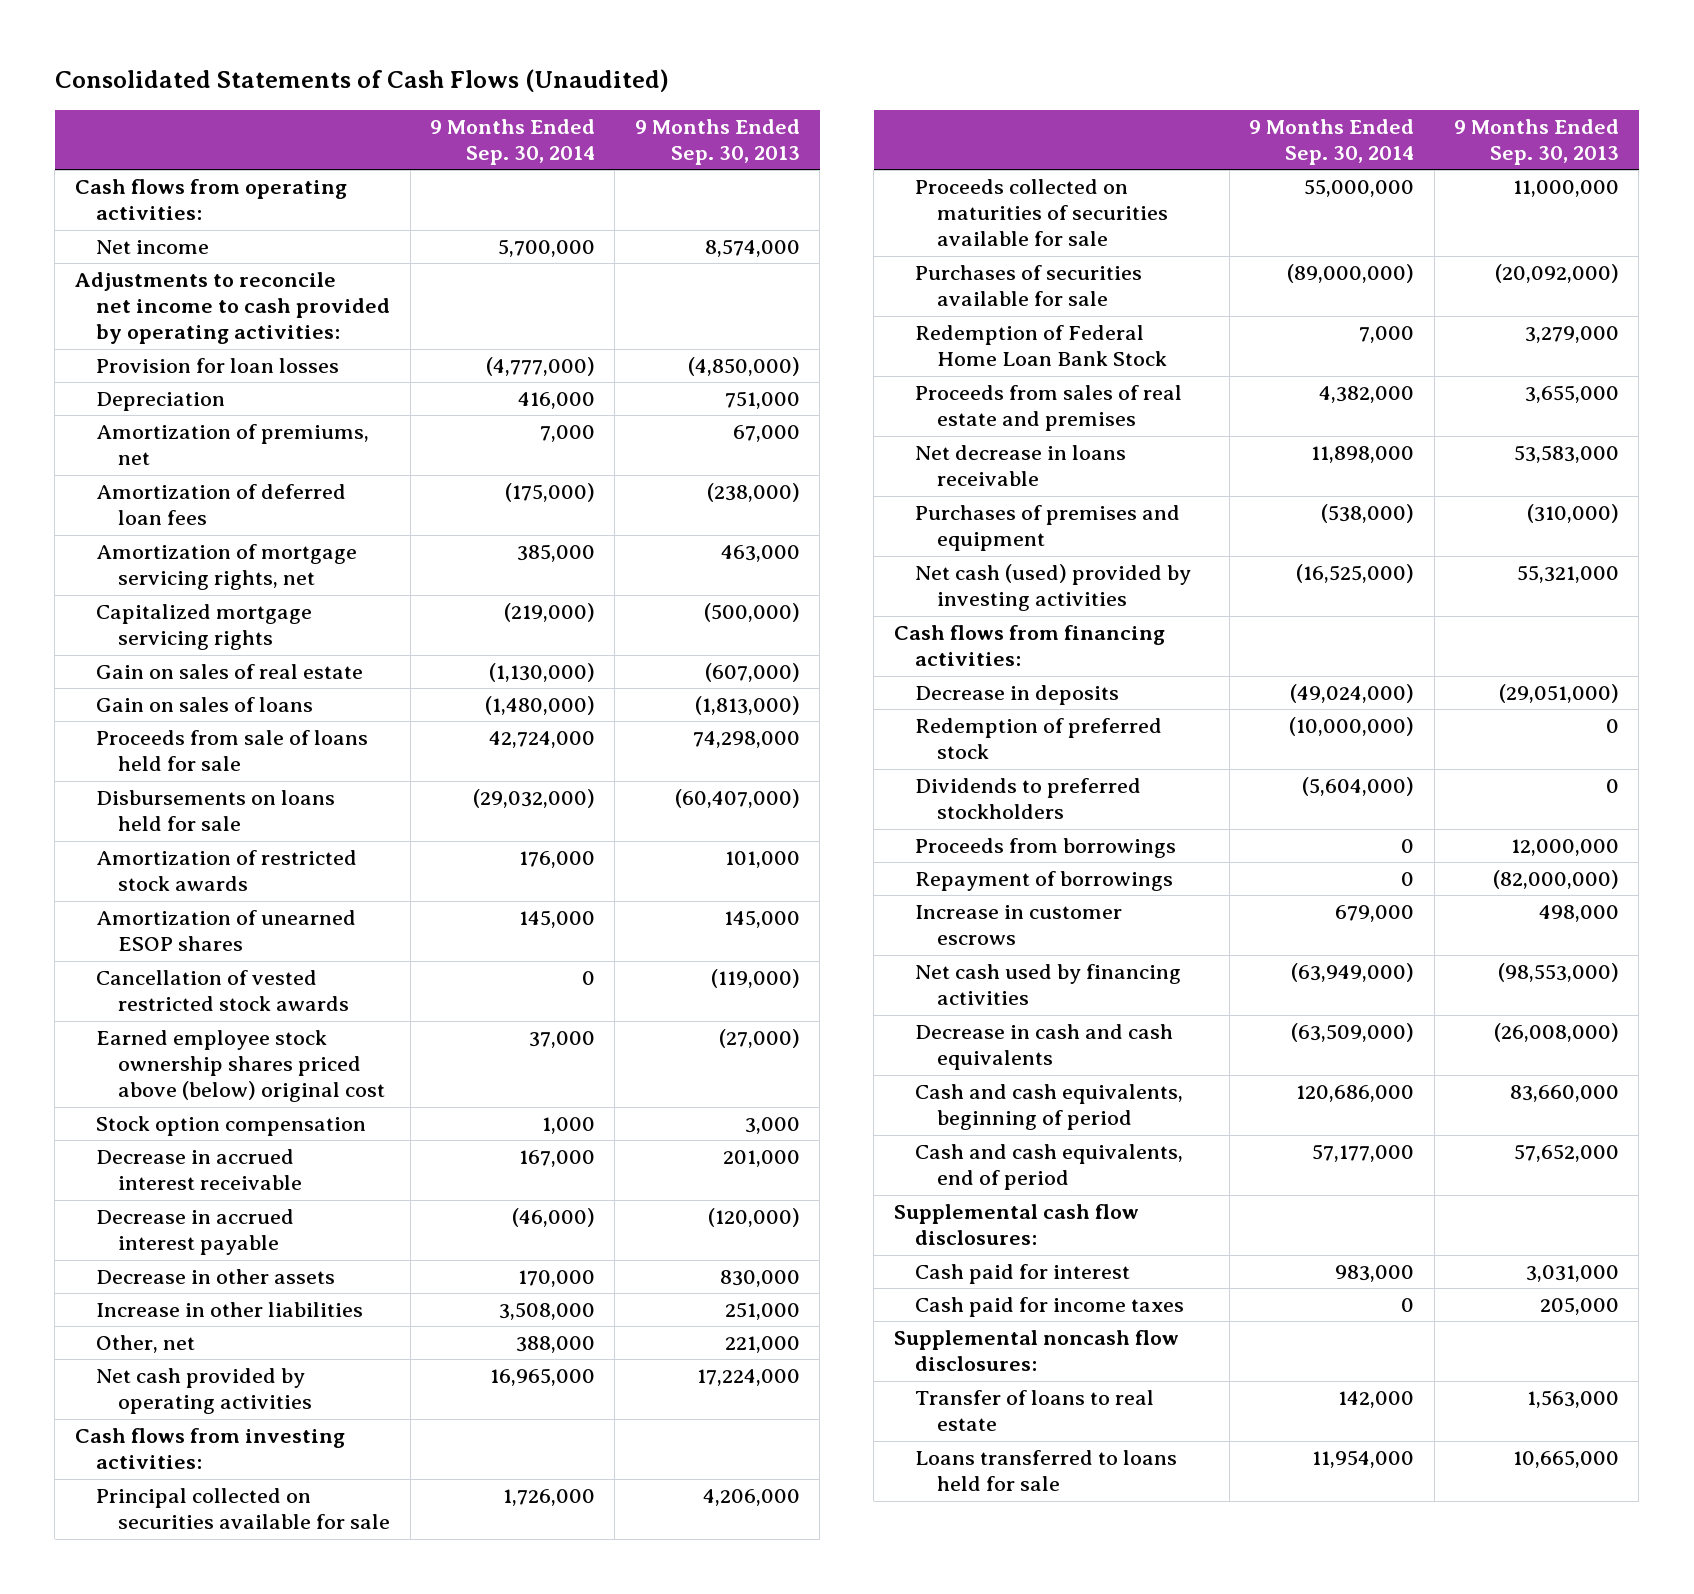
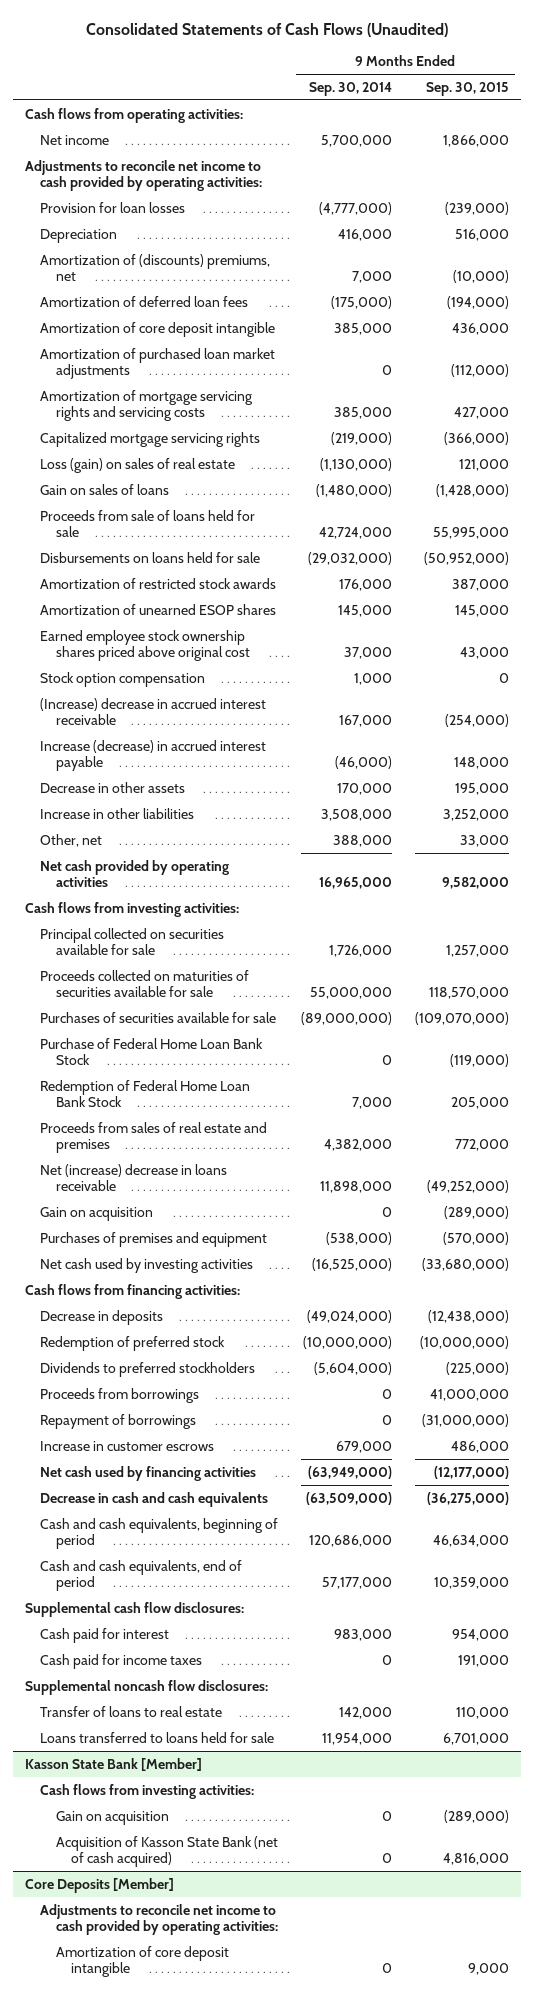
[634,118,800,165] 9 Months Ended Sep. 30, 2013 -> none
none -> [426,81,510,96] Sep. 30, 2015
[96,424,370,466] Amortization of premiums, net -> [40,253,271,282] Amortization of (discounts) premiums, net
none -> [40,321,276,337] Amortization of core deposit intangible
none -> [40,347,276,380] Amortization of purchased loan market adjustments
[96,544,358,591] Amortization of mortgage servicing rights, net -> [40,389,254,422] Amortization of mortgage servicing rights and servicing costs
[96,664,364,680] Gain on sales of real estate -> [40,457,236,473] Loss (gain) on sales of real estate
[96,970,349,1012] Cancellation of vested restricted stock awards -> none
[96,1030,385,1103] Earned employee stock ownership shares priced above (below) original cost -> [40,629,250,662] Earned employee stock ownership shares priced above original cost
[96,1149,302,1191] Decrease in accrued interest receivable -> [40,697,267,726] (Increase) decrease in accrued interest receivable
[96,1209,295,1256] Decrease in accrued interest payable -> [40,739,267,772] Increase (decrease) in accrued interest payable
none -> [40,1037,264,1066] Purchase of Federal Home Loan Bank Stock
[915,445,1127,487] Net decrease in loans receivable -> [40,1163,228,1192] Net (increase) decrease in loans receivable
none -> [40,1206,154,1221] Gain on acquisition
[915,564,1192,612] Net cash (used) provided by investing activities -> [40,1257,254,1273] Net cash used by investing activities
none -> [24,1757,202,1771] Kasson State Bank [Member]
none -> [40,1783,255,1799] Cash flows from investing activities:
none -> [55,1810,169,1825] Gain on acquisition
none -> [55,1835,278,1868] Acquisition of Kasson State Bank (net of cash acquired)
none -> [24,1877,174,1893] Core Deposits [Member]
none -> [40,1903,278,1936] Adjustments to reconcile net income to cash provided by operating activities:
none -> [55,1945,229,1978] Amortization of core deposit intangible

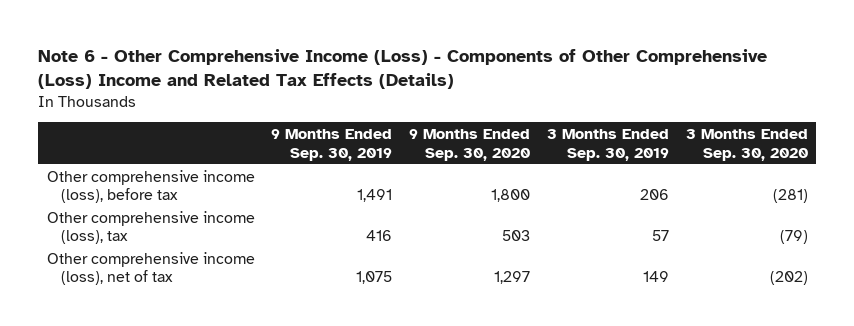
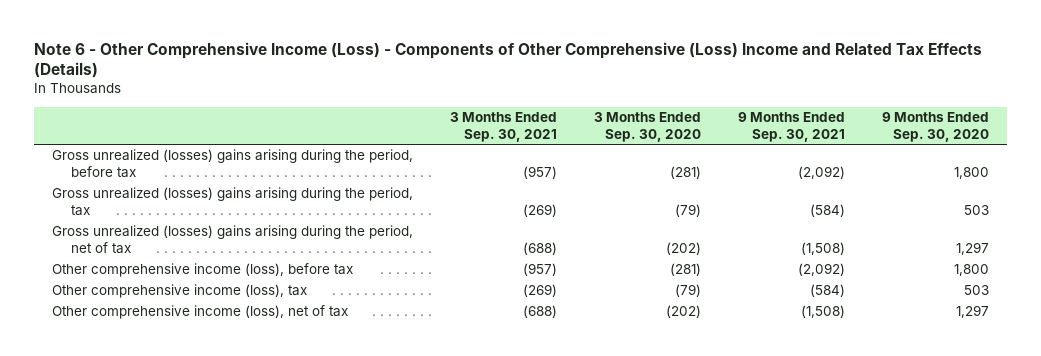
[271,128,393,161] 9 Months Ended Sep. 30, 2019 -> none
[546,128,669,161] 3 Months Ended Sep. 30, 2019 -> none
none -> [450,112,558,142] 3 Months Ended Sep. 30, 2021
none -> [738,112,846,142] 9 Months Ended Sep. 30, 2021
none -> [52,149,414,179] Gross unrealized (losses) gains arising during the period, before tax
none -> [52,187,414,217] Gross unrealized (losses) gains arising during the period, tax
none -> [52,225,414,255] Gross unrealized (losses) gains arising during the period, net of tax

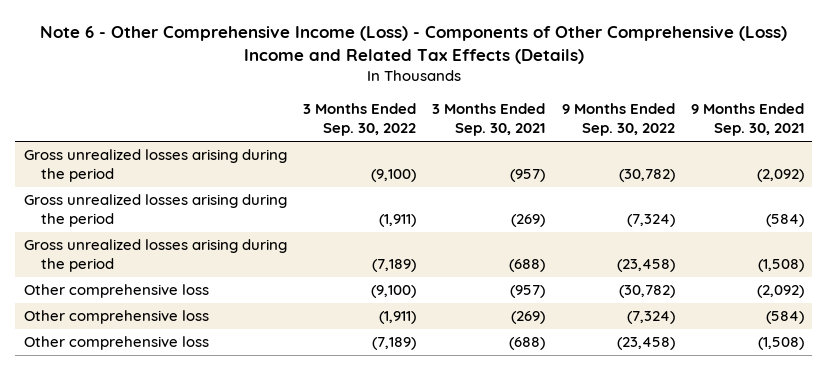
[594,112,702,142] 3 Months Ended Sep. 30, 2020 -> none
[882,112,990,142] 9 Months Ended Sep. 30, 2020 -> none
none -> [302,103,416,137] 3 Months Ended Sep. 30, 2022
none -> [561,103,675,137] 9 Months Ended Sep. 30, 2022
[52,149,414,179] Gross unrealized (losses) gains arising during the period, before tax -> [23,149,287,183] Gross unrealized losses arising during the period
[52,187,414,217] Gross unrealized (losses) gains arising during the period, tax -> [23,194,287,228] Gross unrealized losses arising during the period
[52,225,414,255] Gross unrealized (losses) gains arising during the period, net of tax -> [23,239,287,273] Gross unrealized losses arising during the period
[52,263,354,278] Other comprehensive income (loss), before tax -> [23,284,209,299] Other comprehensive loss
[52,284,308,299] Other comprehensive income (loss), tax -> [23,310,209,325] Other comprehensive loss
[52,305,349,320] Other comprehensive income (loss), net of tax -> [23,336,209,351] Other comprehensive loss

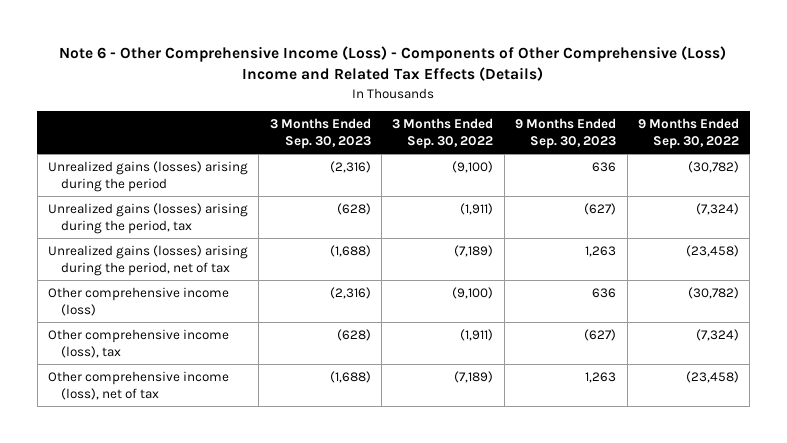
[432,103,546,137] 3 Months Ended Sep. 30, 2021 -> none
[691,103,805,137] 9 Months Ended Sep. 30, 2021 -> none
none -> [269,118,371,149] 3 Months Ended Sep. 30, 2023
none -> [515,118,617,149] 9 Months Ended Sep. 30, 2023
[23,149,287,183] Gross unrealized losses arising during the period -> [47,161,248,192] Unrealized gains (losses) arising during the period
[23,194,287,228] Gross unrealized losses arising during the period -> [47,203,248,234] Unrealized gains (losses) arising during the period, tax
[23,239,287,273] Gross unrealized losses arising during the period -> [47,245,248,276] Unrealized gains (losses) arising during the period, net of tax
[23,284,209,299] Other comprehensive loss -> [47,287,229,316] Other comprehensive income (loss)
[23,310,209,325] Other comprehensive loss -> [47,329,229,358] Other comprehensive income (loss), tax
[23,336,209,351] Other comprehensive loss -> [47,371,229,400] Other comprehensive income (loss), net of tax

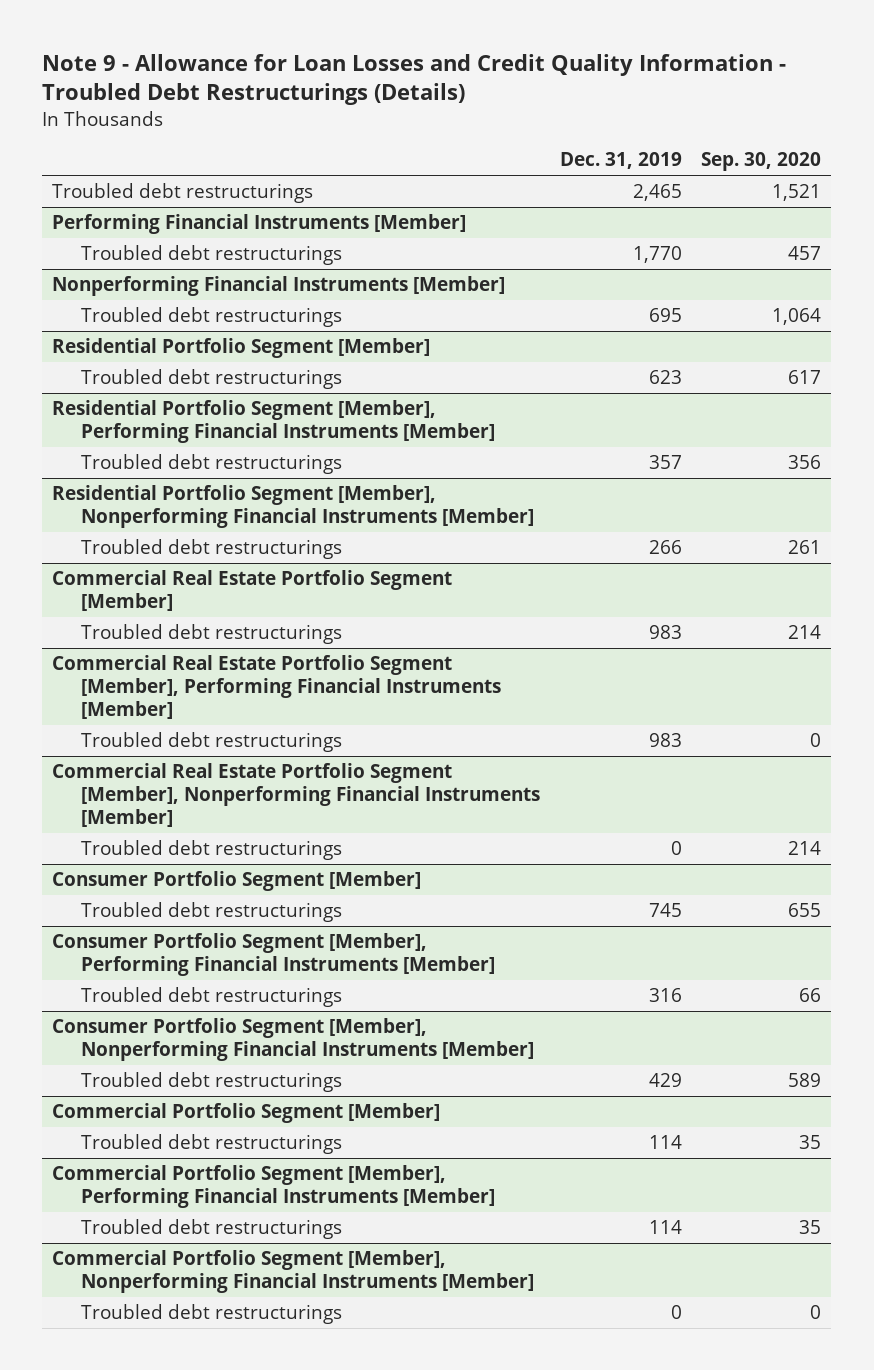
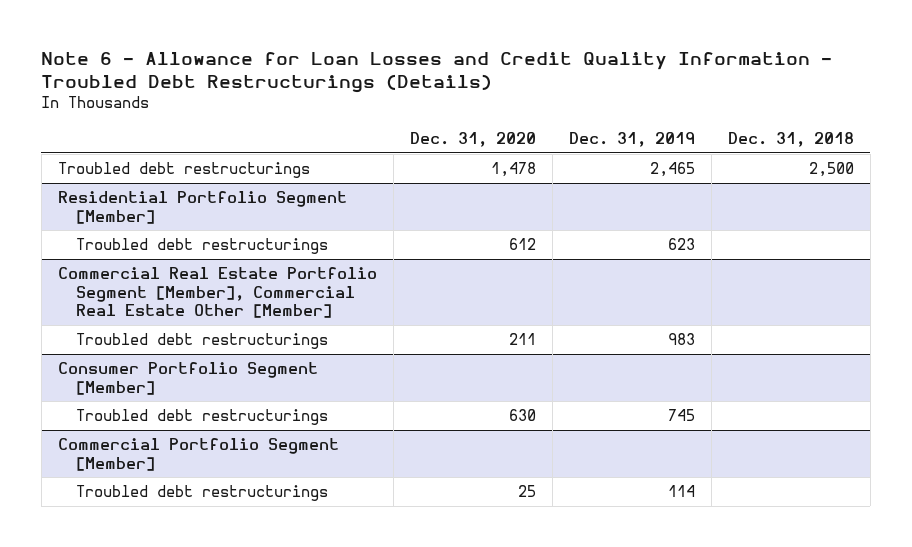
[42,54,787,106] Note 9 - Allowance for Loan Losses and Credit Quality Information - Troubled Debt Restructurings (Details) -> [41,51,833,94] Note 6 - Allowance for Loan Losses and Credit Quality Information - Troubled Debt Restructurings (Details)
[701,152,822,172] Sep. 30, 2020 -> none
none -> [409,131,536,147] Dec. 31, 2020
none -> [727,131,854,147] Dec. 31, 2018
[52,214,467,235] Performing Financial Instruments [Member] -> none
[81,245,343,266] Troubled debt restructurings -> none
[52,276,506,297] Nonperforming Financial Instruments [Member] -> none
[81,307,343,328] Troubled debt restructurings -> none
[52,400,496,443] Residential Portfolio Segment [Member], Performing Financial Instruments [Member] -> none
[81,454,343,475] Troubled debt restructurings -> none
[52,485,535,528] Residential Portfolio Segment [Member], Nonperforming Financial Instruments [Member] -> none
[81,539,343,560] Troubled debt restructurings -> none
[81,624,343,645] Troubled debt restructurings -> none
[52,655,502,719] Commercial Real Estate Portfolio Segment [Member], Performing Financial Instruments [Member] -> none
[52,570,453,611] Commercial Real Estate Portfolio Segment [Member] -> [57,267,377,318] Commercial Real Estate Portfolio Segment [Member], Commercial Real Estate Other [Member]
[52,763,541,827] Commercial Real Estate Portfolio Segment [Member], Nonperforming Financial Instruments [Member] -> none
[81,840,343,861] Troubled debt restructurings -> none
[52,933,496,976] Consumer Portfolio Segment [Member], Performing Financial Instruments [Member] -> none
[81,987,343,1008] Troubled debt restructurings -> none
[52,1018,535,1061] Consumer Portfolio Segment [Member], Nonperforming Financial Instruments [Member] -> none
[81,1072,343,1093] Troubled debt restructurings -> none
[52,1165,496,1208] Commercial Portfolio Segment [Member], Performing Financial Instruments [Member] -> none
[81,1219,343,1240] Troubled debt restructurings -> none
[52,1250,535,1293] Commercial Portfolio Segment [Member], Nonperforming Financial Instruments [Member] -> none
[81,1304,343,1325] Troubled debt restructurings -> none

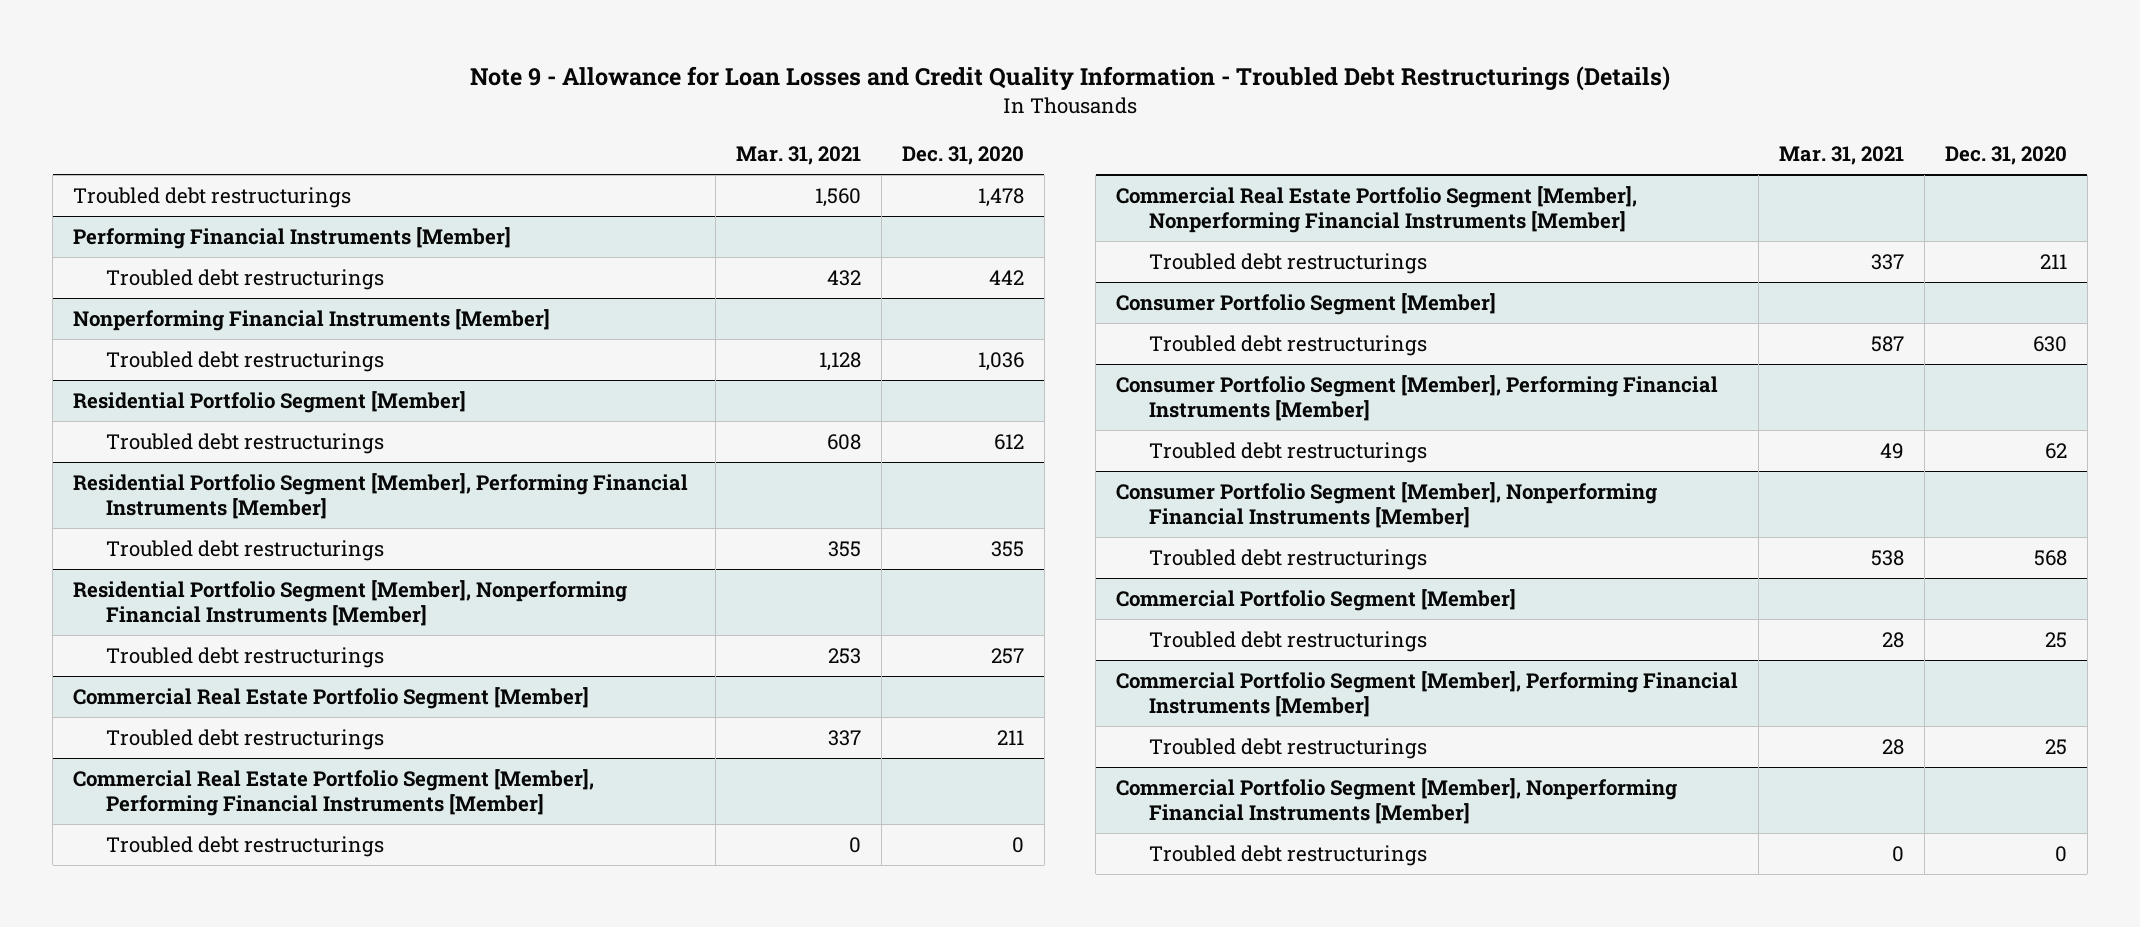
[41,51,833,94] Note 6 - Allowance for Loan Losses and Credit Quality Information - Troubled Debt Restructurings (Details) -> [470,65,1671,91] Note 9 - Allowance for Loan Losses and Credit Quality Information - Troubled Debt Restructurings (Details)
[568,131,695,147] Dec. 31, 2019 -> none
[727,131,854,147] Dec. 31, 2018 -> none
none -> [736,146,862,166] Mar. 31, 2021
none -> [73,226,512,249] Performing Financial Instruments [Member]
none -> [106,268,385,290] Troubled debt restructurings
none -> [73,308,551,331] Nonperforming Financial Instruments [Member]
none -> [106,350,385,372] Troubled debt restructurings
none -> [73,472,689,520] Residential Portfolio Segment [Member], Performing Financial Instruments [Member]
none -> [106,539,385,561] Troubled debt restructurings
none -> [73,579,628,627] Residential Portfolio Segment [Member], Nonperforming Financial Instruments [Member]
none -> [106,646,385,668] Troubled debt restructurings
[57,267,377,318] Commercial Real Estate Portfolio Segment [Member], Commercial Real Estate Other [Member] -> [73,686,590,709] Commercial Real Estate Portfolio Segment [Member]
none -> [73,768,595,817] Commercial Real Estate Portfolio Segment [Member], Performing Financial Instruments [Member]
none -> [106,835,385,857] Troubled debt restructurings
none -> [1116,185,1638,234] Commercial Real Estate Portfolio Segment [Member], Nonperforming Financial Instruments [Member]
none -> [1149,252,1428,274] Troubled debt restructurings
none -> [1116,374,1719,422] Consumer Portfolio Segment [Member], Performing Financial Instruments [Member]
none -> [1149,441,1428,463] Troubled debt restructurings
none -> [1116,481,1658,529] Consumer Portfolio Segment [Member], Nonperforming Financial Instruments [Member]
none -> [1149,548,1428,570] Troubled debt restructurings
none -> [1116,670,1739,718] Commercial Portfolio Segment [Member], Performing Financial Instruments [Member]
none -> [1149,737,1428,759] Troubled debt restructurings
none -> [1116,777,1678,825] Commercial Portfolio Segment [Member], Nonperforming Financial Instruments [Member]
none -> [1149,844,1428,866] Troubled debt restructurings

